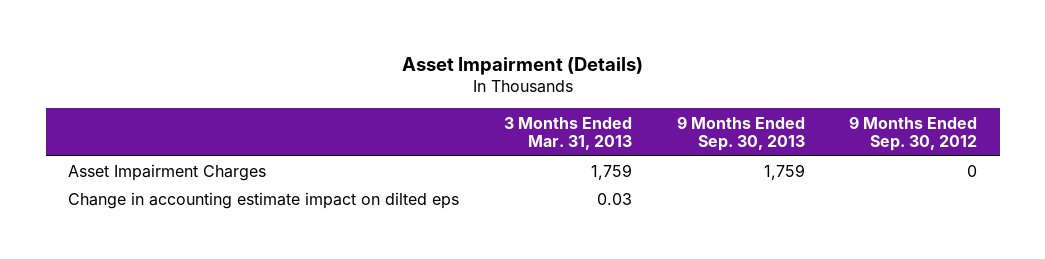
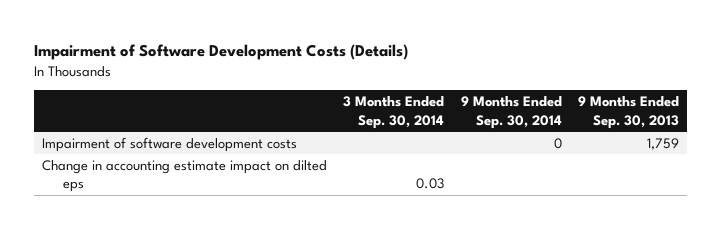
[401,56,643,75] Asset Impairment (Details) -> [33,44,408,61] Impairment of Software Development Costs (Details)
[503,116,632,151] 3 Months Ended Mar. 31, 2013 -> none
[849,115,978,152] 9 Months Ended Sep. 30, 2012 -> none
none -> [343,96,445,129] 3 Months Ended Sep. 30, 2014
none -> [460,96,562,129] 9 Months Ended Sep. 30, 2014
[68,164,267,182] Asset Impairment Charges -> [42,136,298,152] Impairment of software development costs

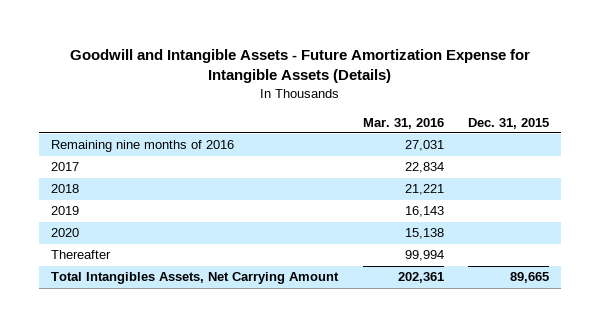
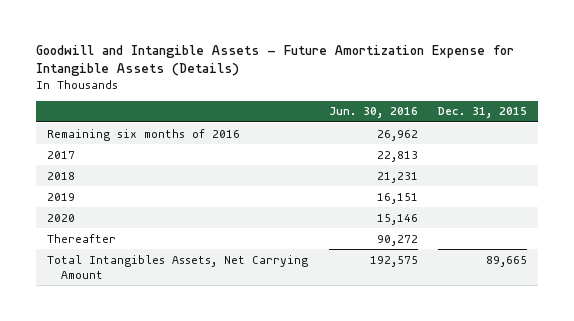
[362,117,444,129] Mar. 31, 2016 -> none
none -> [328,107,418,119] Jun. 30, 2016
[51,140,235,153] Remaining nine months of 2016 -> [46,128,240,141] Remaining six months of 2016

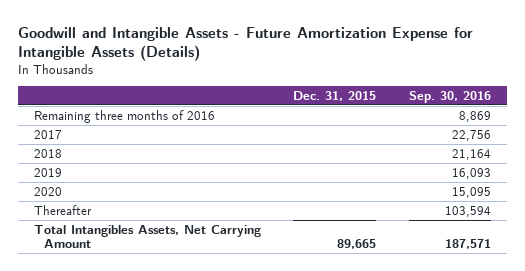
[328,107,418,119] Jun. 30, 2016 -> none
none -> [408,90,491,103] Sep. 30, 2016
[46,128,240,141] Remaining six months of 2016 -> [34,109,216,123] Remaining three months of 2016

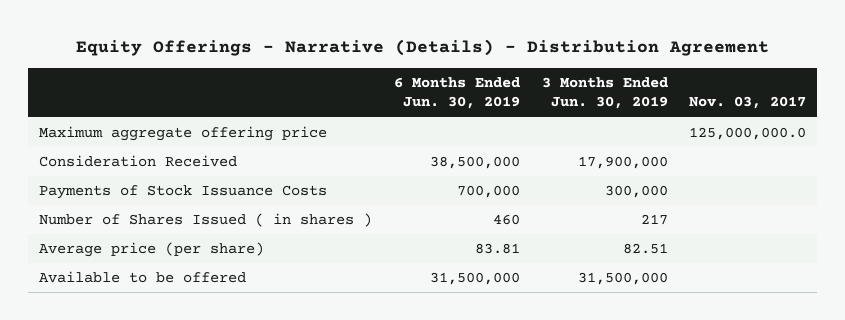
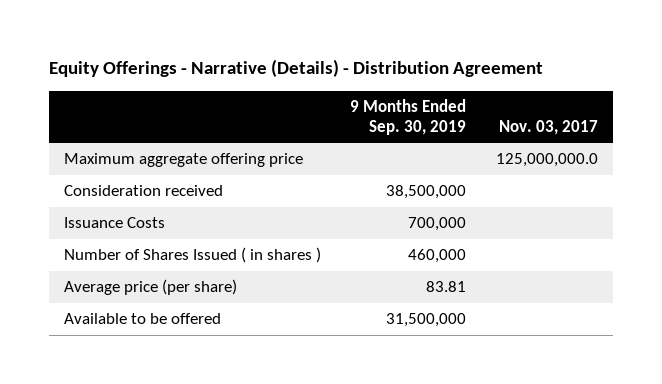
[393,77,520,110] 6 Months Ended Jun. 30, 2019 -> none
[541,77,668,110] 3 Months Ended Jun. 30, 2019 -> none
none -> [350,98,467,135] 9 Months Ended Sep. 30, 2019
[38,155,237,168] Consideration Received -> [63,185,223,197] Consideration received
[38,185,327,200] Payments of Stock Issuance Costs -> [63,217,165,229] Issuance Costs

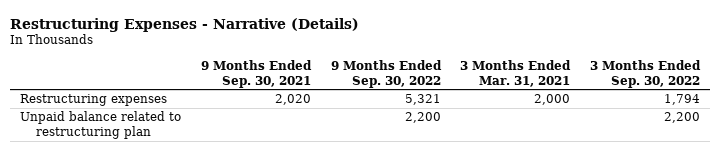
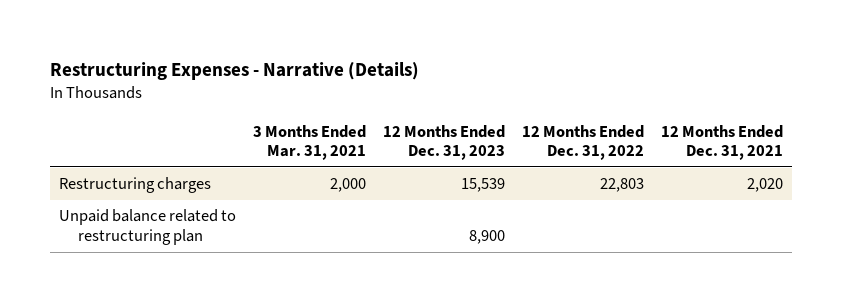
[200,59,312,88] 9 Months Ended Sep. 30, 2021 -> none
[330,59,442,88] 9 Months Ended Sep. 30, 2022 -> none
[589,59,701,88] 3 Months Ended Sep. 30, 2022 -> none
none -> [383,124,506,161] 12 Months Ended Dec. 31, 2023
none -> [522,124,645,161] 12 Months Ended Dec. 31, 2022
none -> [661,124,784,161] 12 Months Ended Dec. 31, 2021
[20,94,168,107] Restructuring expenses -> [58,177,211,194] Restructuring charges

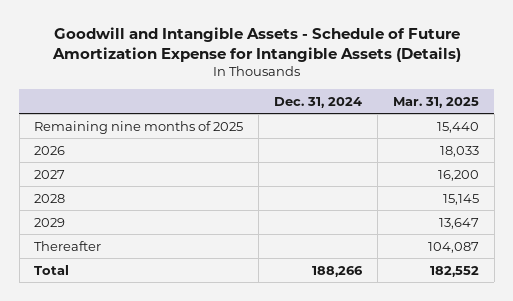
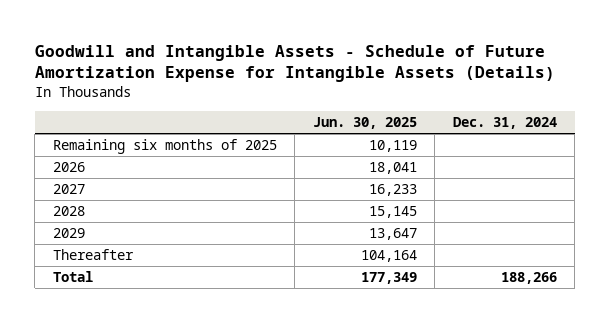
[392,96,479,108] Mar. 31, 2025 -> none
none -> [312,117,417,130] Jun. 30, 2025
[34,120,244,134] Remaining nine months of 2025 -> [52,138,277,154] Remaining six months of 2025

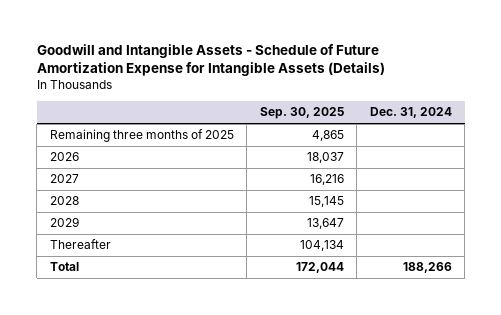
[312,117,417,130] Jun. 30, 2025 -> none
none -> [259,107,344,120] Sep. 30, 2025
[52,138,277,154] Remaining six months of 2025 -> [49,129,234,143] Remaining three months of 2025

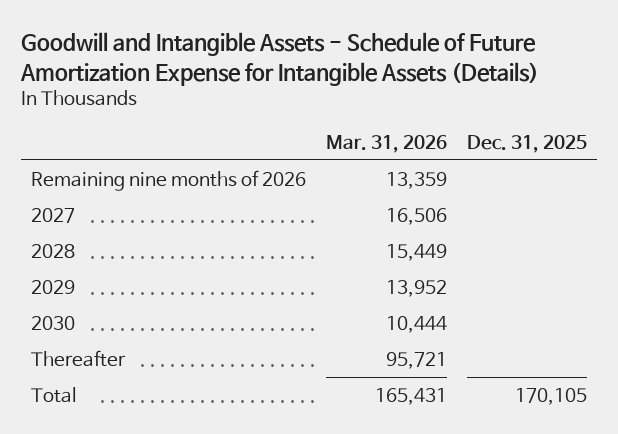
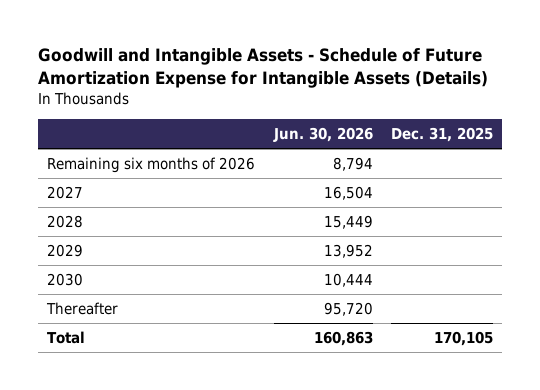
[325,134,447,153] Mar. 31, 2026 -> none
none -> [272,127,373,143] Jun. 30, 2026
[31,169,307,191] Remaining nine months of 2026 -> [47,157,256,174] Remaining six months of 2026

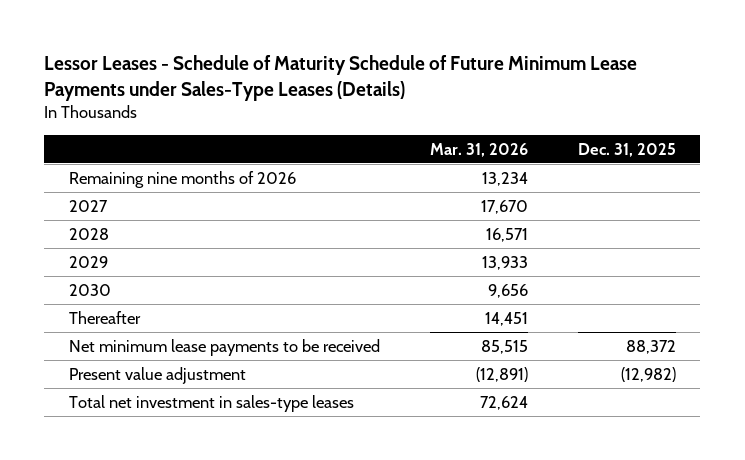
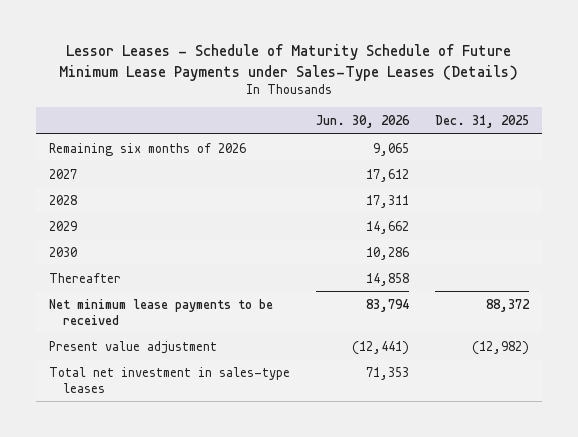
[429,142,528,157] Mar. 31, 2026 -> none
none -> [316,115,411,129] Jun. 30, 2026
[68,170,296,188] Remaining nine months of 2026 -> [48,142,246,156] Remaining six months of 2026

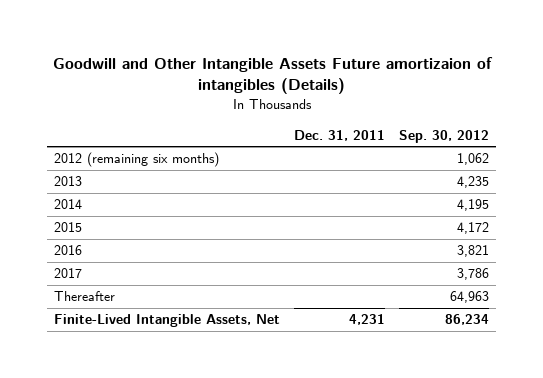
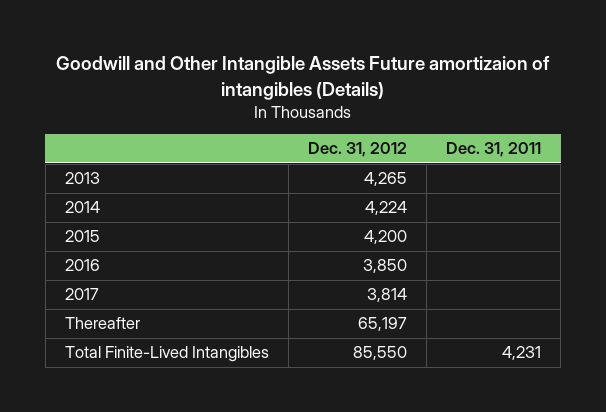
[399,129,490,143] Sep. 30, 2012 -> none
none -> [307,142,407,158] Dec. 31, 2012
[53,152,219,168] 2012 (remaining six months) -> none
[53,314,280,328] Finite-Lived Intangible Assets, Net -> [64,346,269,363] Total Finite-Lived Intangibles

